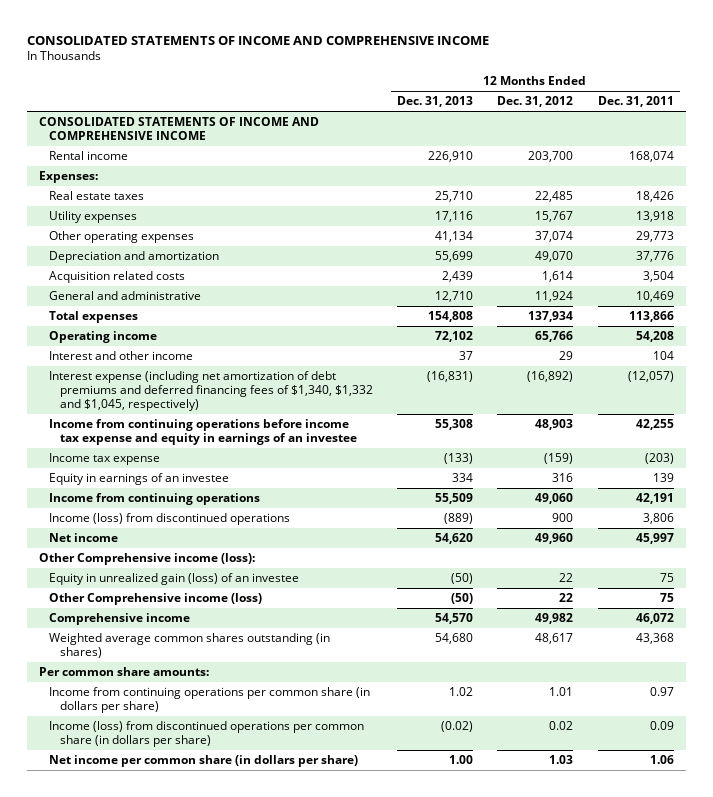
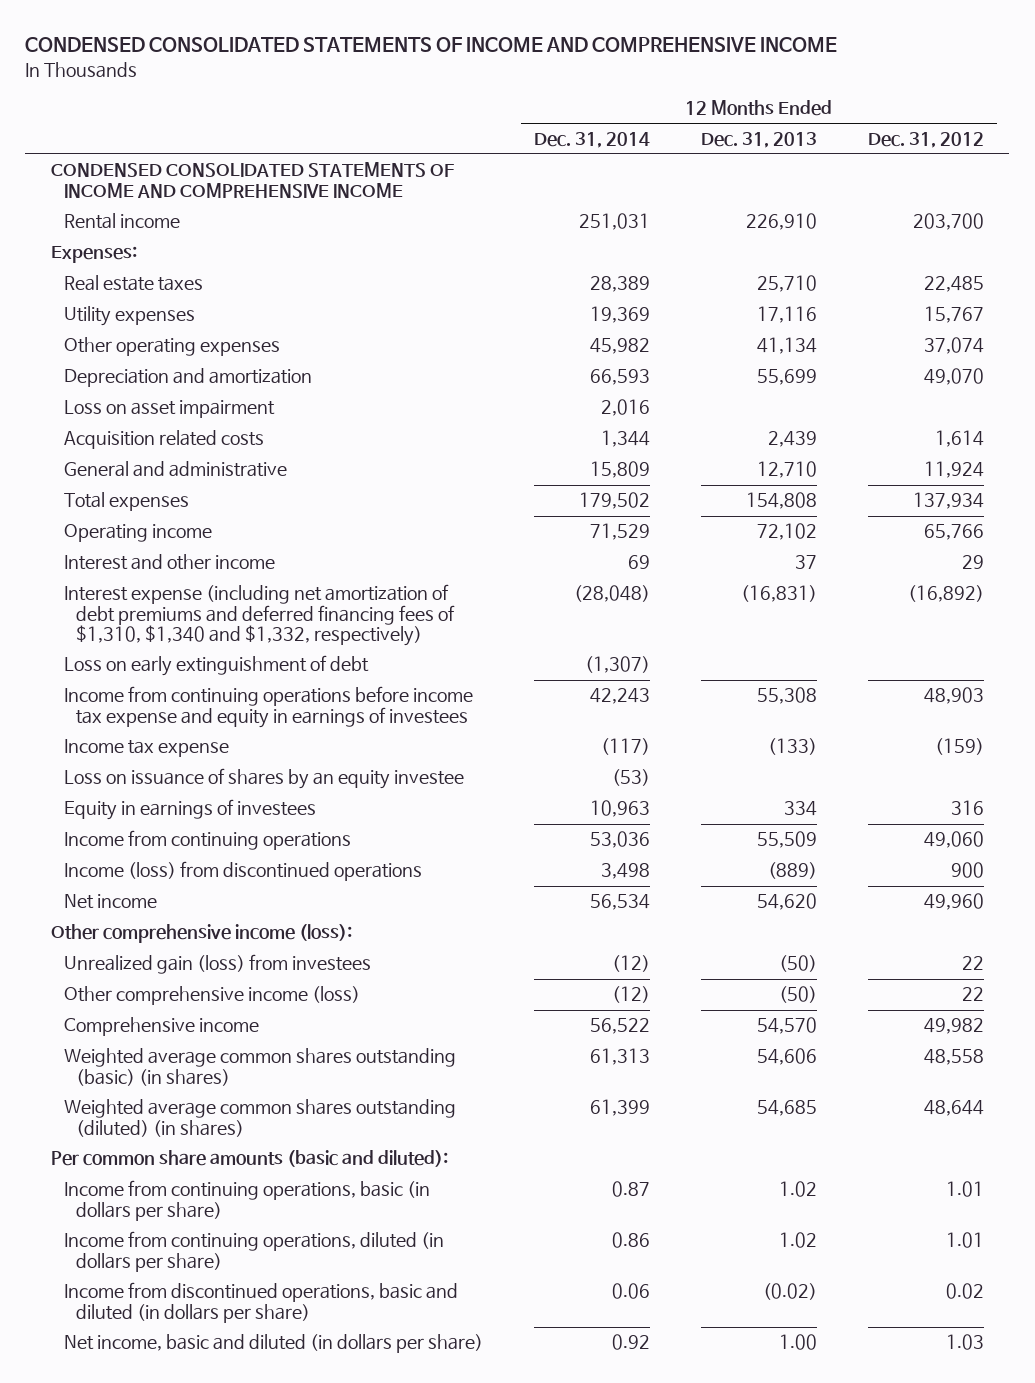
[26,35,489,45] CONSOLIDATED STATEMENTS OF INCOME AND COMPREHENSIVE INCOME -> [25,37,838,53] CONDENSED CONSOLIDATED STATEMENTS OF INCOME AND COMPREHENSIVE INCOME
[597,96,674,108] Dec. 31, 2011 -> none
none -> [533,131,650,148] Dec. 31, 2014
[39,116,320,140] CONSOLIDATED STATEMENTS OF INCOME AND COMPREHENSIVE INCOME -> [50,162,454,198] CONDENSED CONSOLIDATED STATEMENTS OF INCOME AND COMPREHENSIVE INCOME
none -> [63,400,275,419] Loss on asset impairment
[49,370,373,411] Interest expense (including net amortization of debt premiums and deferred financing fees of $1,340, $1,332 and $1,045, respectively) -> [63,584,456,646] Interest expense (including net amortization of debt premiums and deferred financing fees of $1,310, $1,340 and $1,332, respectively)
none -> [63,655,369,677] Loss on early extinguishment of debt
[49,418,357,445] Income from continuing operations before income tax expense and equity in earnings of an investee -> [63,686,473,728] Income from continuing operations before income tax expense and equity in earnings of investees
none -> [63,768,464,790] Loss on issuance of shares by an equity investee
[49,472,230,485] Equity in earnings of an investee -> [63,799,316,821] Equity in earnings of investees
[39,552,256,565] Other Comprehensive income (loss): -> [50,924,352,944] Other comprehensive income (loss):
[49,572,300,585] Equity in unrealized gain (loss) of an investee -> [63,954,371,975] Unrealized gain (loss) from investees
[49,592,263,605] Other Comprehensive income (loss) -> [63,986,360,1006] Other comprehensive income (loss)
[49,632,331,658] Weighted average common shares outstanding (in shares) -> [63,1048,456,1086] Weighted average common shares outstanding (basic) (in shares)
[434,632,473,644] 54,680 -> [756,1048,817,1066] 54,606
[535,632,574,644] 48,617 -> [923,1049,984,1066] 48,558
none -> [63,1099,456,1137] Weighted average common shares outstanding (diluted) (in shares)
[39,666,210,676] Per common share amounts: -> [50,1150,448,1168] Per common share amounts (basic and diluted):
[49,686,371,713] Income from continuing operations per common share (in dollars per share) -> [63,1180,430,1221] Income from continuing operations, basic (in dollars per share)
none -> [63,1231,444,1272] Income from continuing operations, diluted (in dollars per share)
[49,720,365,747] Income (loss) from discontinued operations per common share (in dollars per share) -> [63,1282,458,1323] Income from discontinued operations, basic and diluted (in dollars per share)
[49,754,359,767] Net income per common share (in dollars per share) -> [63,1334,483,1354] Net income, basic and diluted (in dollars per share)

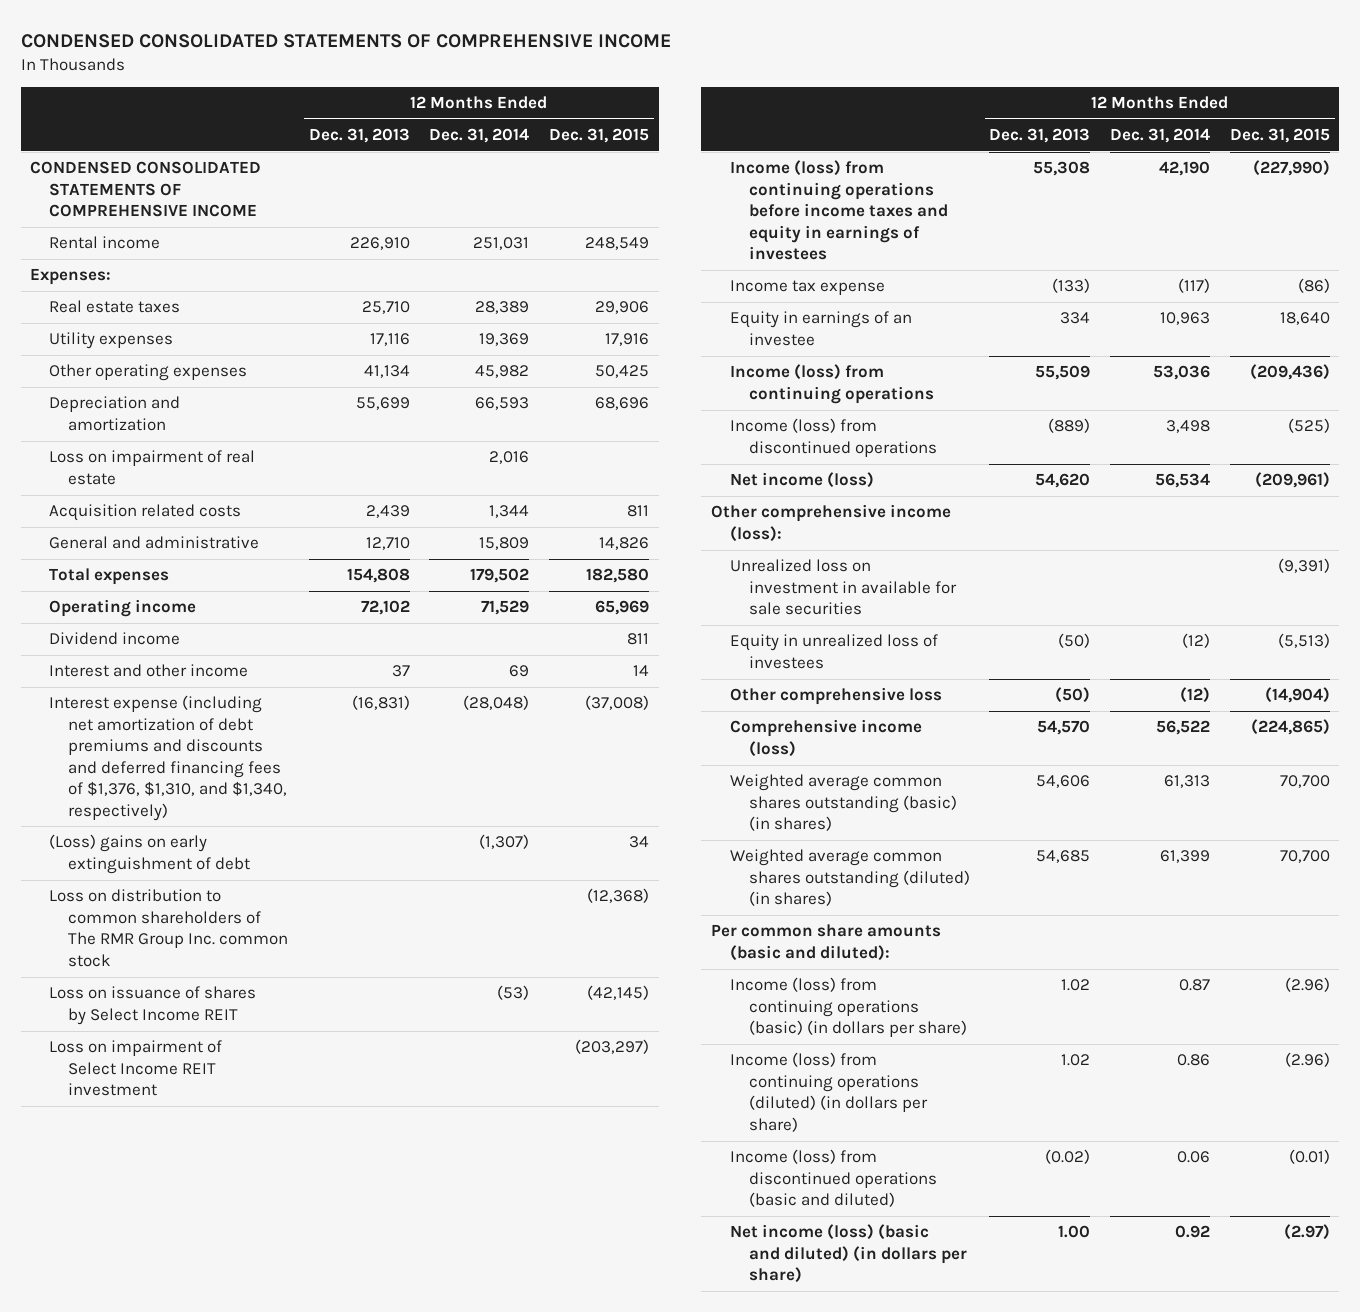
[25,37,838,53] CONDENSED CONSOLIDATED STATEMENTS OF INCOME AND COMPREHENSIVE INCOME -> [20,34,671,49] CONDENSED CONSOLIDATED STATEMENTS OF COMPREHENSIVE INCOME
[867,131,984,148] Dec. 31, 2012 -> none
none -> [549,128,650,144] Dec. 31, 2015
[50,162,454,198] CONDENSED CONSOLIDATED STATEMENTS OF INCOME AND COMPREHENSIVE INCOME -> [30,161,262,218] CONDENSED CONSOLIDATED STATEMENTS OF COMPREHENSIVE INCOME
[63,400,275,419] Loss on asset impairment -> [49,450,256,485] Loss on impairment of real estate
none -> [49,632,181,646] Dividend income
[63,584,456,646] Interest expense (including net amortization of debt premiums and deferred financing fees of $1,310, $1,340 and $1,332, respectively) -> [49,695,288,821] Interest expense (including net amortization of debt premiums and discounts and deferred financing fees of $1,376, $1,310, and $1,340, respectively)
[63,655,369,677] Loss on early extinguishment of debt -> [49,834,251,874] (Loss) gains on early extinguishment of debt
none -> [49,889,289,967] Loss on distribution to common shareholders of The RMR Group Inc. common stock
none -> [49,986,257,1025] Loss on issuance of shares by Select Income REIT
none -> [49,1040,223,1097] Loss on impairment of Select Income REIT investment
[63,686,473,728] Income from continuing operations before income tax expense and equity in earnings of investees -> [729,160,948,261] Income (loss) from continuing operations before income taxes and equity in earnings of investees
[589,688,650,705] 42,243 -> [1159,161,1211,177] 42,190
[63,768,464,790] Loss on issuance of shares by an equity investee -> none
[63,799,316,821] Equity in earnings of investees -> [729,311,912,346] Equity in earnings of an investee
[63,830,351,851] Income from continuing operations -> [729,364,934,404] Income (loss) from continuing operations
[63,894,157,910] Net income -> [729,472,874,489] Net income (loss)
none -> [729,559,957,616] Unrealized loss on investment in available for sale securities
[63,954,371,975] Unrealized gain (loss) from investees -> [729,634,938,669] Equity in unrealized loss of investees
[63,986,360,1006] Other comprehensive income (loss) -> [729,687,942,706] Other comprehensive loss
[63,1017,259,1037] Comprehensive income -> [729,719,922,757] Comprehensive income (loss)
[63,1180,430,1221] Income from continuing operations, basic (in dollars per share) -> [729,977,967,1038] Income (loss) from continuing operations (basic) (in dollars per share)
[63,1231,444,1272] Income from continuing operations, diluted (in dollars per share) -> [729,1052,928,1132] Income (loss) from continuing operations (diluted) (in dollars per share)
[63,1282,458,1323] Income from discontinued operations, basic and diluted (in dollars per share) -> [729,1149,937,1208] Income (loss) from discontinued operations (basic and diluted)
[63,1334,483,1354] Net income, basic and diluted (in dollars per share) -> [729,1224,967,1284] Net income (loss) (basic and diluted) (in dollars per share)

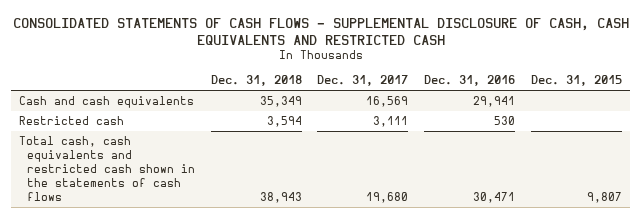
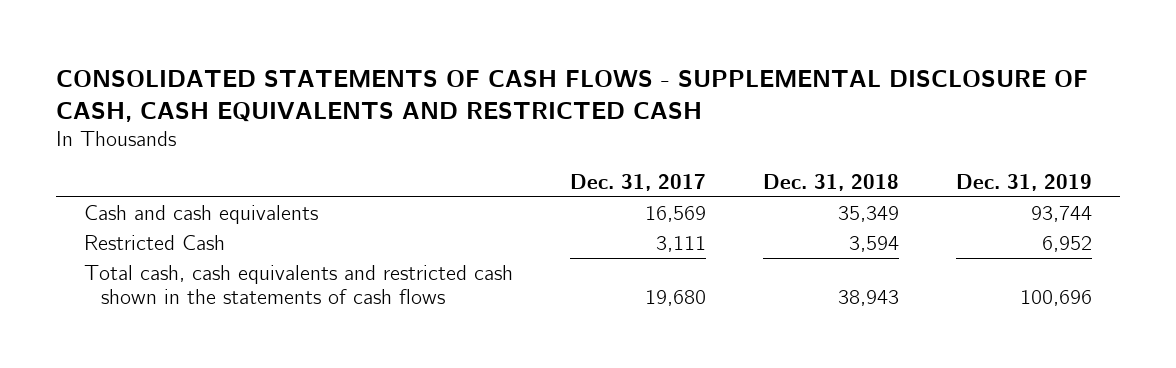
[424,75,516,87] Dec. 31, 2016 -> none
[531,75,623,87] Dec. 31, 2015 -> none
none -> [955,173,1092,191] Dec. 31, 2019
[18,116,124,126] Restricted cash -> [84,235,226,251] Restricted Cash

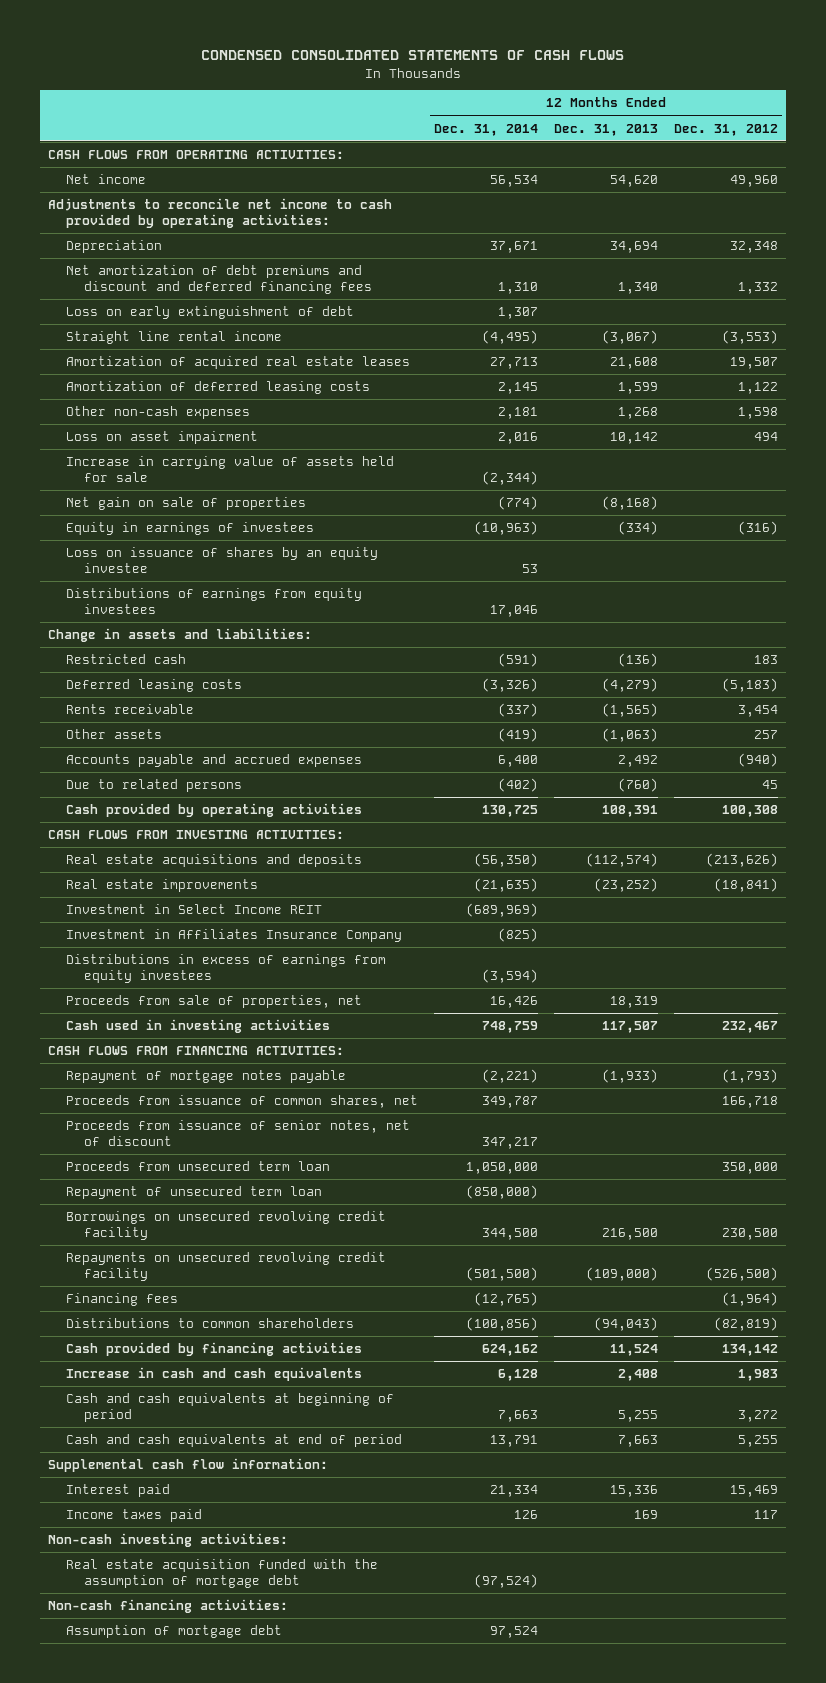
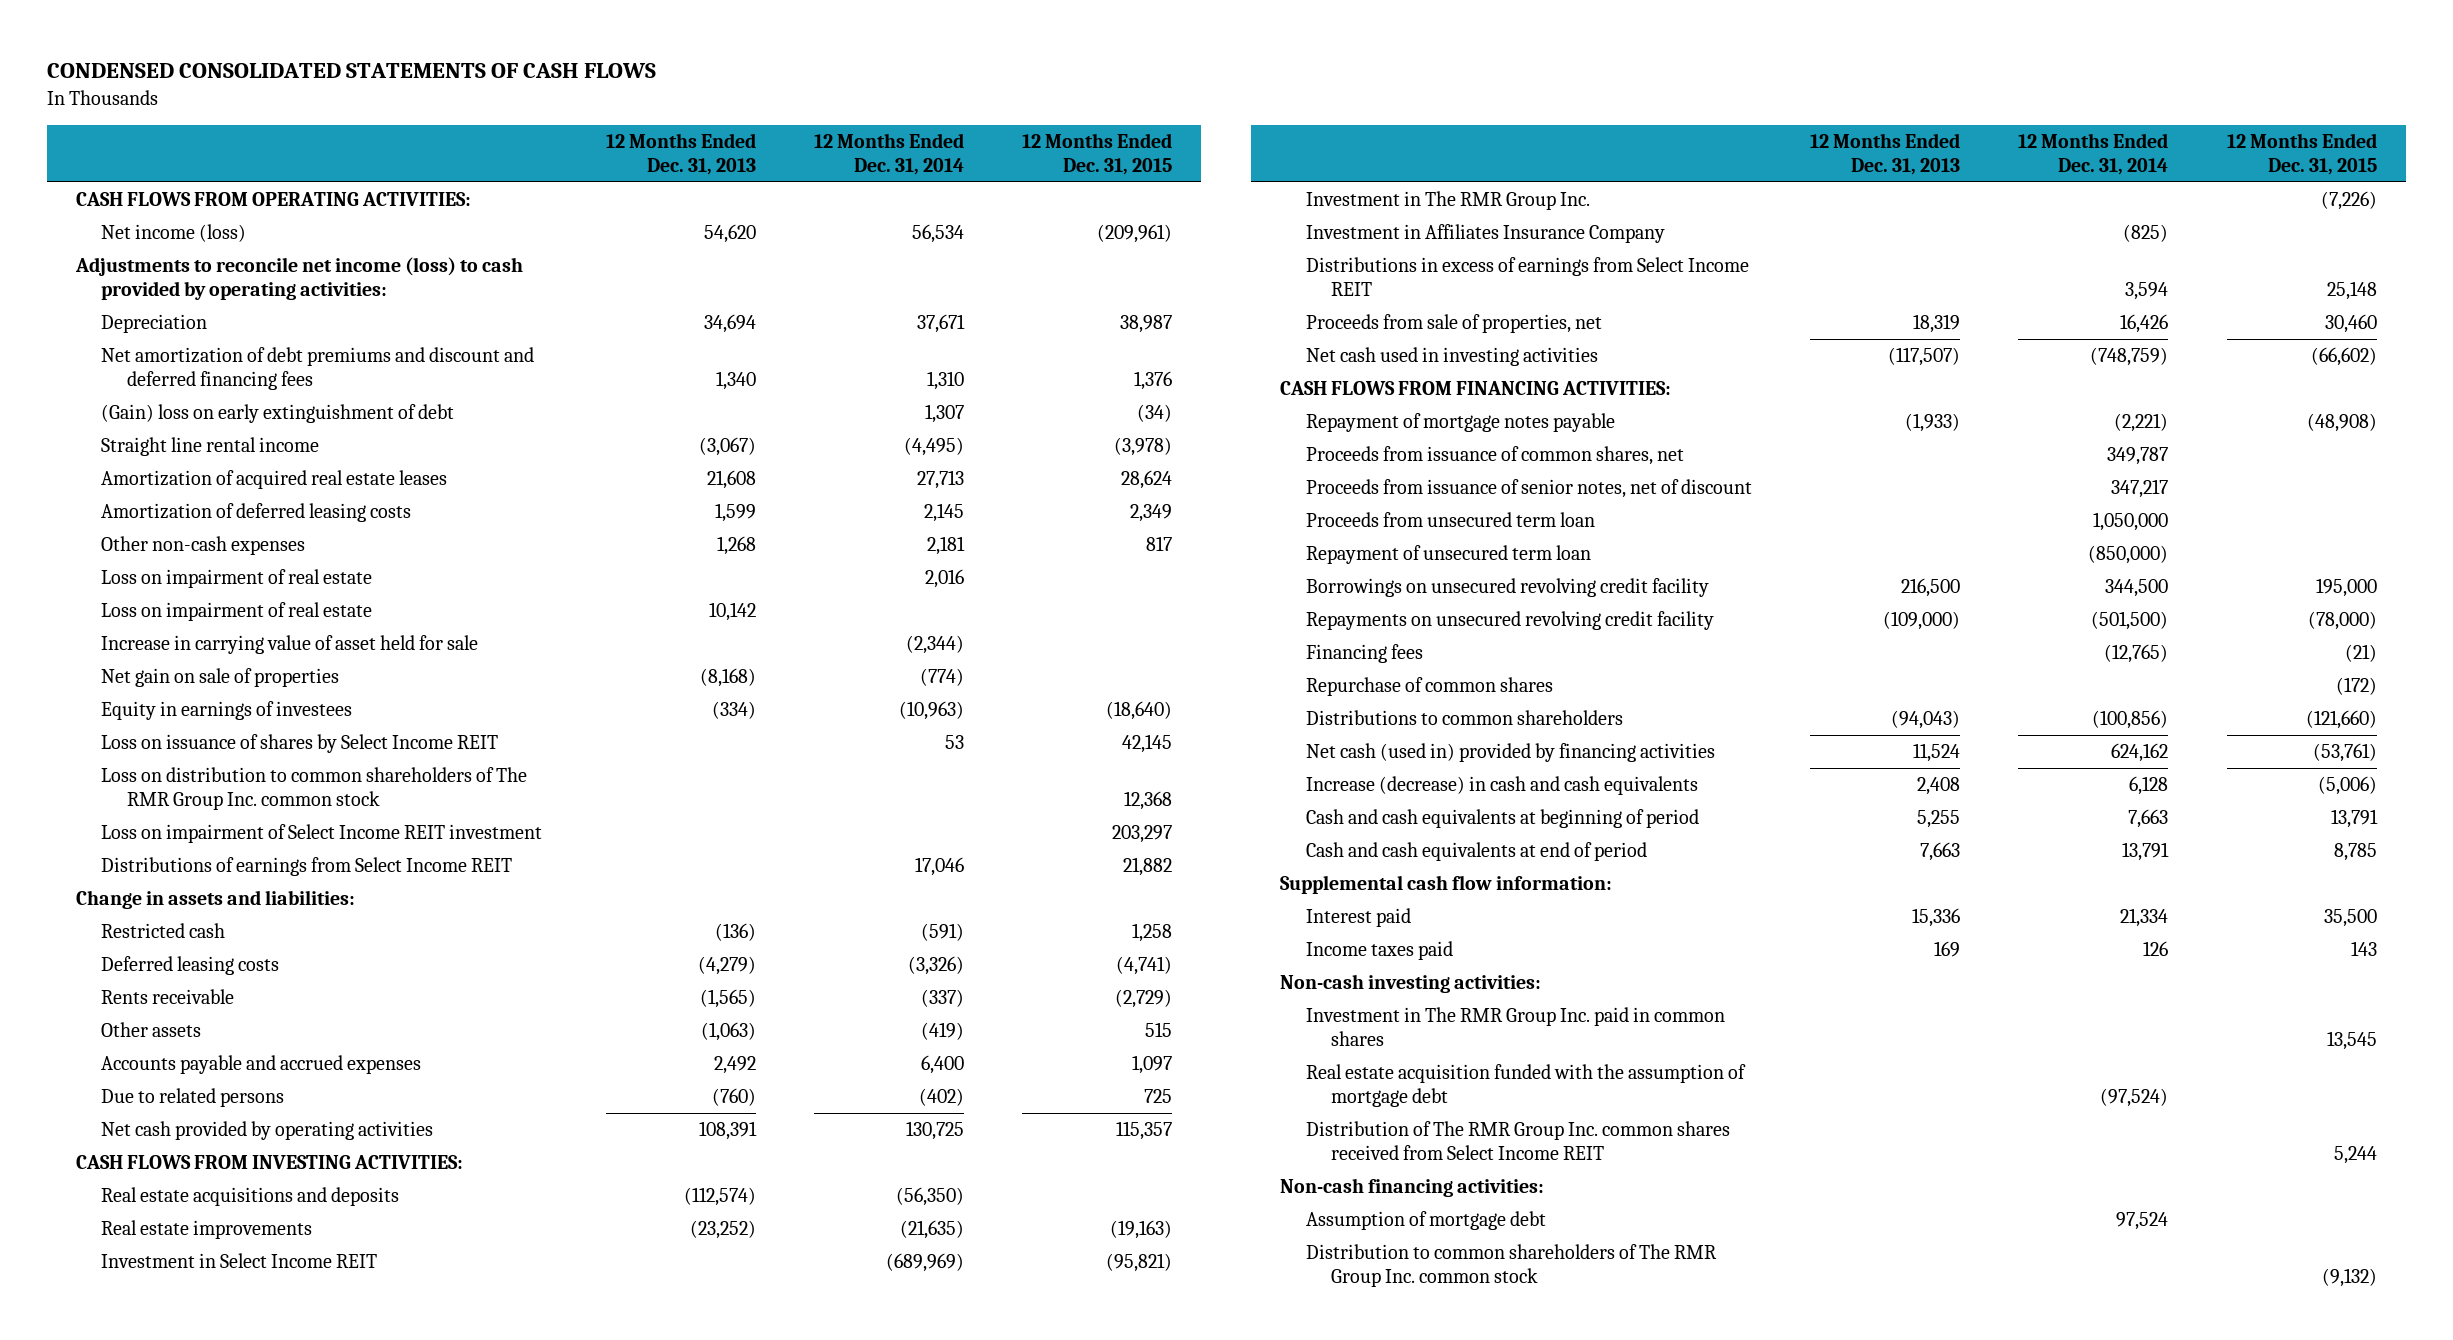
[674,123,779,136] Dec. 31, 2012 -> none
none -> [1022,132,1173,175] 12 Months Ended Dec. 31, 2015
[66,174,147,185] Net income -> [101,224,247,243] Net income (loss)
[48,198,393,229] Adjustments to reconcile net income to cash provided by operating activities: -> [74,257,523,301] Adjustments to reconcile net income (loss) to cash provided by operating activities:
[66,306,355,320] Loss on early extinguishment of debt -> [101,404,455,424] (Gain) loss on early extinguishment of debt
[66,431,259,445] Loss on asset impairment -> none
none -> [101,569,373,589] Loss on impairment of real estate
none -> [101,602,373,622] Loss on impairment of real estate
[66,456,395,483] Increase in carrying value of assets held for sale -> [101,635,479,655] Increase in carrying value of asset held for sale
[66,547,379,574] Loss on issuance of shares by an equity investee -> [101,734,499,754] Loss on issuance of shares by Select Income REIT
none -> [101,767,528,811] Loss on distribution to common shareholders of The RMR Group Inc. common stock
none -> [101,824,543,844] Loss on impairment of Select Income REIT investment
[66,588,363,615] Distributions of earnings from equity investees -> [101,857,513,877] Distributions of earnings from Select Income REIT
[66,803,363,818] Cash provided by operating activities -> [101,1121,434,1141] Net cash provided by operating activities
none -> [1305,191,1590,211] Investment in The RMR Group Inc.
[66,954,387,984] Distributions in excess of earnings from equity investees -> [1305,257,1749,297] Distributions in excess of earnings from Select Income REIT
[482,969,539,984] (3,594) -> [2125,282,2169,301] 3,594
[66,1019,331,1034] Cash used in investing activities -> [1305,347,1598,367] Net cash used in investing activities
[482,1021,539,1034] 748,759 -> [2090,347,2169,367] (748,759)
[602,1021,659,1034] 117,507 -> [1888,347,1961,367] (117,507)
none -> [1305,677,1553,697] Repurchase of common shares
[66,1342,363,1357] Cash provided by financing activities -> [1305,743,1715,763] Net cash (used in) provided by financing activities
[66,1367,363,1382] Increase in cash and cash equivalents -> [1305,776,1698,796] Increase (decrease) in cash and cash equivalents
none -> [1305,1007,1725,1047] Investment in The RMR Group Inc. paid in common shares
none -> [1305,1121,1730,1161] Distribution of The RMR Group Inc. common shares received from Select Income REIT
none -> [1305,1244,1717,1288] Distribution to common shareholders of The RMR Group Inc. common stock

